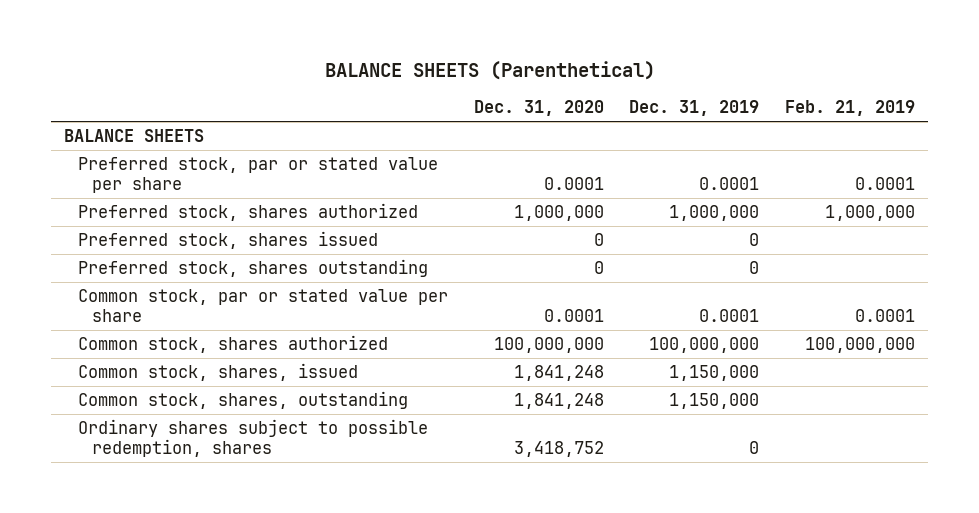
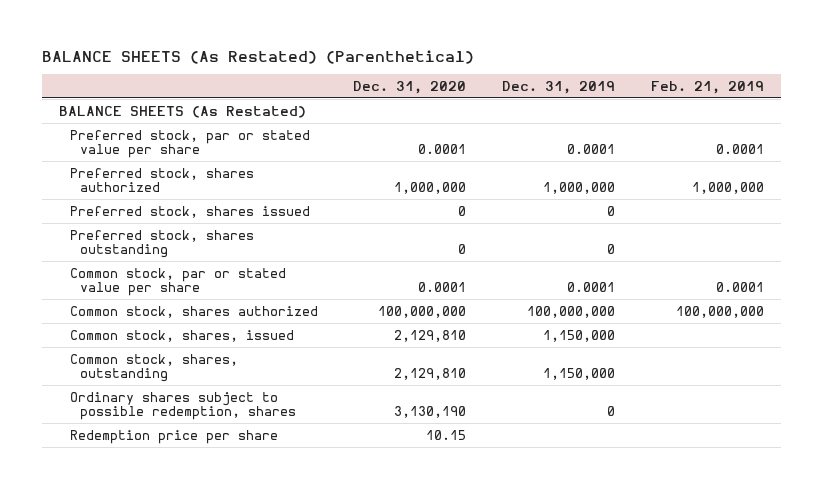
[324,60,655,80] BALANCE SHEETS (Parenthetical) -> [41,49,474,64] BALANCE SHEETS (As Restated) (Parenthetical)
[63,128,204,142] BALANCE SHEETS -> [59,105,307,118] BALANCE SHEETS (As Restated)
[513,364,604,381] 1,841,248 -> [394,329,467,342] 2,129,810
[513,392,604,409] 1,841,248 -> [394,368,467,381] 2,129,810
[513,440,604,457] 3,418,752 -> [394,406,467,419] 3,130,190
none -> [69,429,278,444] Redemption price per share

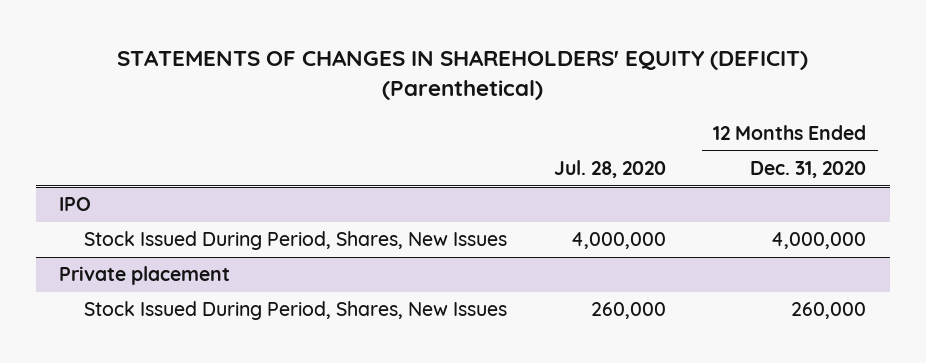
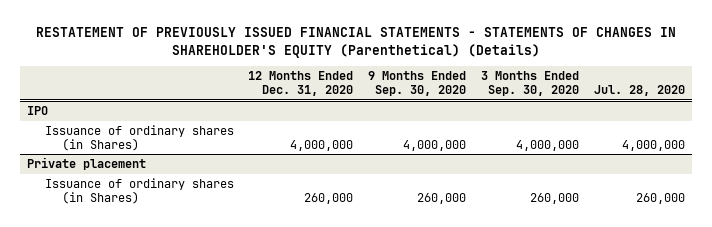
[116,50,808,101] STATEMENTS OF CHANGES IN SHAREHOLDERS' EQUITY (DEFICIT) (Parenthetical) -> [36,27,677,58] RESTATEMENT OF PREVIOUSLY ISSUED FINANCIAL STATEMENTS - STATEMENTS OF CHANGES IN SHAREHOLDER'S EQUITY (Parenthetical) (Details)
none -> [368,71,467,96] 9 Months Ended Sep. 30, 2020
none -> [481,71,580,96] 3 Months Ended Sep. 30, 2020
[84,231,508,251] Stock Issued During Period, Shares, New Issues -> [44,125,234,151] Issuance of ordinary shares (in Shares)
[84,301,508,321] Stock Issued During Period, Shares, New Issues -> [44,178,234,204] Issuance of ordinary shares (in Shares)

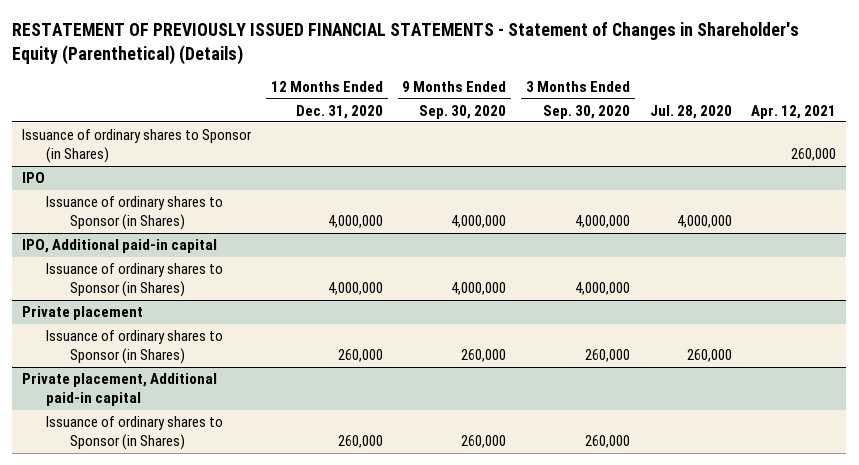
[36,27,677,58] RESTATEMENT OF PREVIOUSLY ISSUED FINANCIAL STATEMENTS - STATEMENTS OF CHANGES IN SHAREHOLDER'S EQUITY (Parenthetical) (Details) -> [12,21,800,65] RESTATEMENT OF PREVIOUSLY ISSUED FINANCIAL STATEMENTS - Statement of Changes in Shareholder's Equity (Parenthetical) (Details)
none -> [751,104,837,119] Apr. 12, 2021
none -> [22,129,253,164] Issuance of ordinary shares to Sponsor (in Shares)
[44,125,234,151] Issuance of ordinary shares (in Shares) -> [46,196,224,231] Issuance of ordinary shares to Sponsor (in Shares)
none -> [22,239,218,254] IPO, Additional paid-in capital
none -> [46,263,224,298] Issuance of ordinary shares to Sponsor (in Shares)
[44,178,234,204] Issuance of ordinary shares (in Shares) -> [46,330,224,365] Issuance of ordinary shares to Sponsor (in Shares)
none -> [22,373,218,407] Private placement, Additional paid-in capital
none -> [46,416,224,451] Issuance of ordinary shares to Sponsor (in Shares)

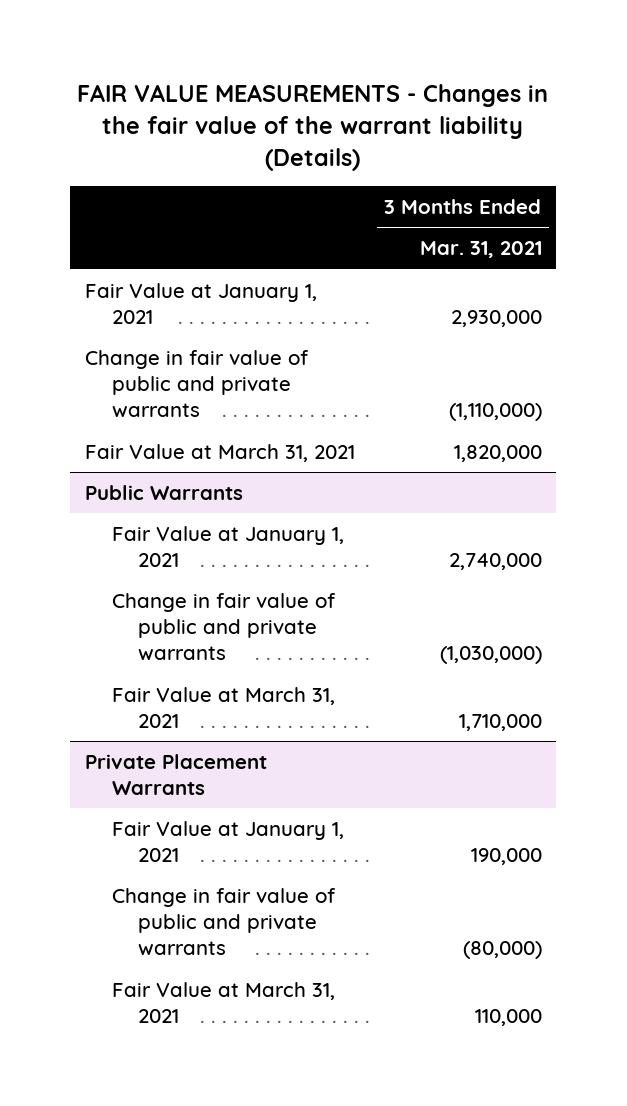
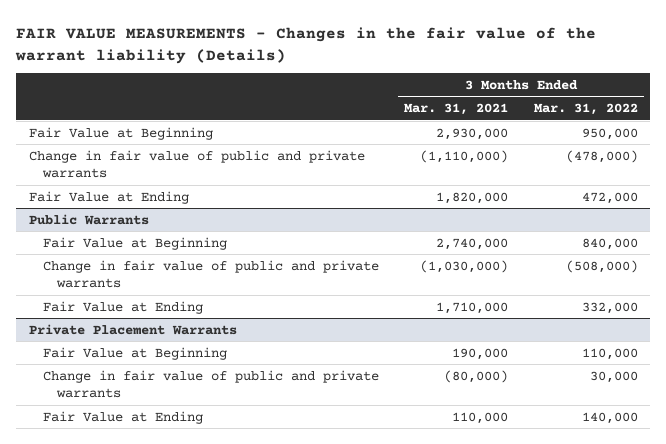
none -> [533,103,638,116] Mar. 31, 2022
[85,282,318,325] Fair Value at January 1, 2021 -> [28,126,213,140] Fair Value at Beginning
[85,443,356,462] Fair Value at March 31, 2021 -> [28,190,189,204] Fair Value at Ending
[111,525,344,568] Fair Value at January 1, 2021 -> [42,236,227,250] Fair Value at Beginning
[111,686,335,729] Fair Value at March 31, 2021 -> [42,300,203,314] Fair Value at Ending
[111,820,344,863] Fair Value at January 1, 2021 -> [42,346,227,360] Fair Value at Beginning
[111,981,335,1024] Fair Value at March 31, 2021 -> [42,410,203,424] Fair Value at Ending

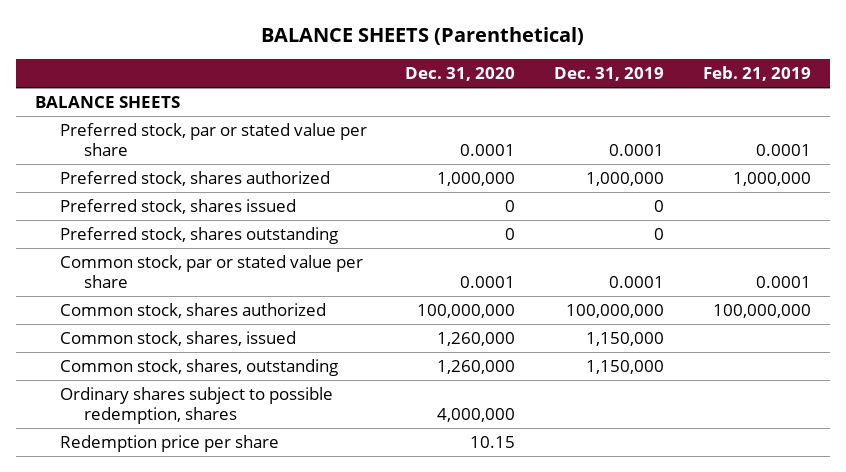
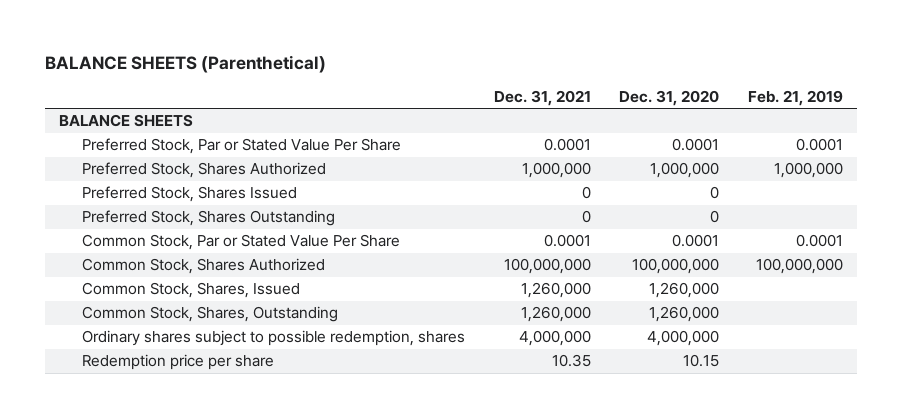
[554,67,665,82] Dec. 31, 2019 -> none
none -> [493,89,591,106] Dec. 31, 2021
[59,123,367,157] Preferred stock, par or stated value per share -> [82,138,402,155] Preferred Stock, Par or Stated Value Per Share
[59,171,330,187] Preferred stock, shares authorized -> [82,162,327,179] Preferred Stock, Shares Authorized
[59,199,296,215] Preferred stock, shares issued -> [82,186,298,203] Preferred Stock, Shares Issued
[59,227,338,245] Preferred stock, shares outstanding -> [82,210,336,227] Preferred Stock, Shares Outstanding
[59,255,363,289] Common stock, par or stated value per share -> [82,234,401,251] Common Stock, Par or Stated Value Per Share
[59,303,326,319] Common stock, shares authorized -> [82,258,326,275] Common Stock, Shares Authorized
[59,331,296,347] Common stock, shares, issued -> [82,282,301,299] Common Stock, Shares, Issued
[59,359,338,377] Common stock, shares, outstanding -> [82,306,339,323] Common Stock, Shares, Outstanding

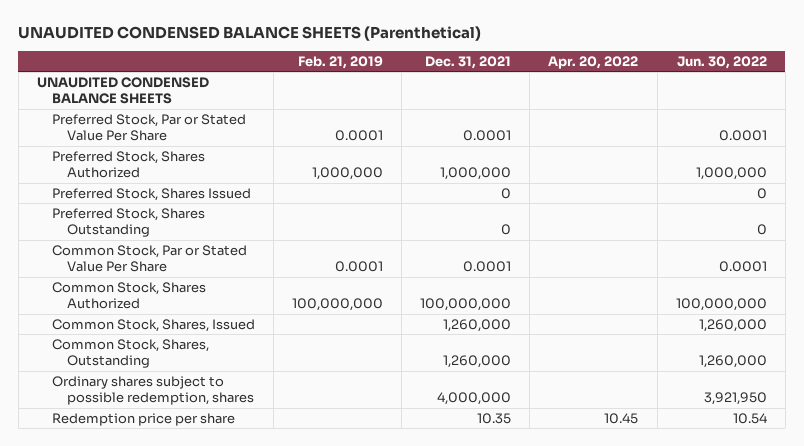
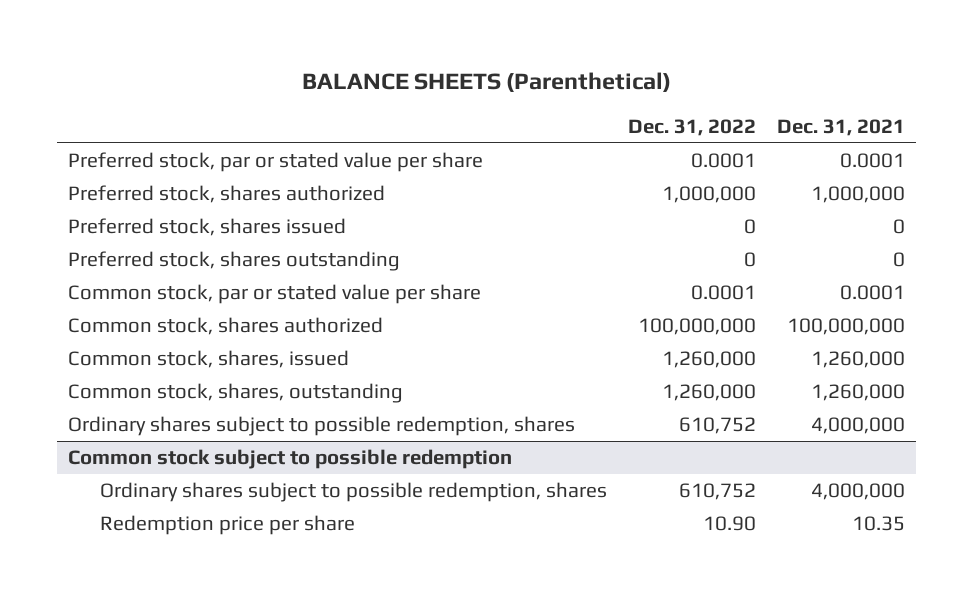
[18,26,482,42] UNAUDITED CONDENSED BALANCE SHEETS (Parenthetical) -> [301,72,671,93] BALANCE SHEETS (Parenthetical)
[298,56,384,70] Feb. 21, 2019 -> none
[548,56,639,70] Apr. 20, 2022 -> none
[676,56,767,70] Jun. 30, 2022 -> none
none -> [628,118,757,136] Dec. 31, 2022
[37,76,210,105] UNAUDITED CONDENSED BALANCE SHEETS -> none
[51,113,246,142] Preferred Stock, Par or Stated Value Per Share -> [67,152,483,173] Preferred stock, par or stated value per share
[51,150,205,179] Preferred Stock, Shares Authorized -> [67,185,385,204] Preferred stock, shares authorized
[51,187,251,201] Preferred Stock, Shares Issued -> [67,218,346,237] Preferred stock, shares issued
[51,207,205,238] Preferred Stock, Shares Outstanding -> [67,251,400,272] Preferred stock, shares outstanding
[51,244,247,273] Common Stock, Par or Stated Value Per Share -> [67,284,481,305] Common stock, par or stated value per share
[51,281,206,310] Common Stock, Shares Authorized -> [67,317,383,336] Common stock, shares authorized
[51,318,255,332] Common Stock, Shares, Issued -> [67,350,349,369] Common stock, shares, issued
[51,338,209,369] Common Stock, Shares, Outstanding -> [67,383,403,404] Common stock, shares, outstanding
none -> [67,449,512,470] Common stock subject to possible redemption
none -> [100,482,608,503] Ordinary shares subject to possible redemption, shares

